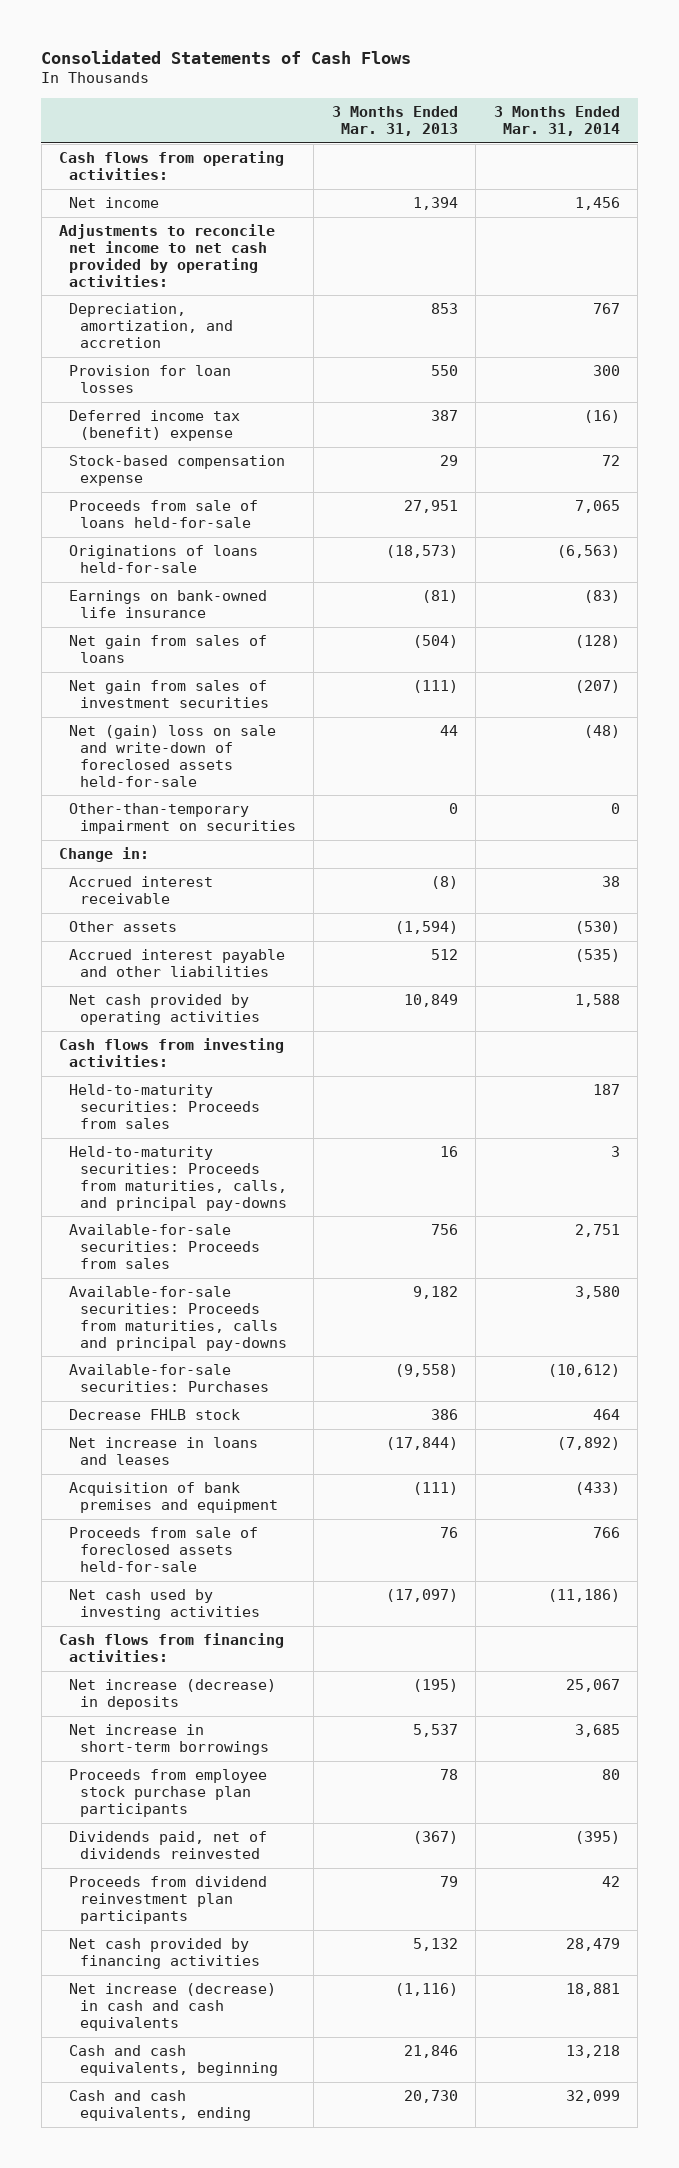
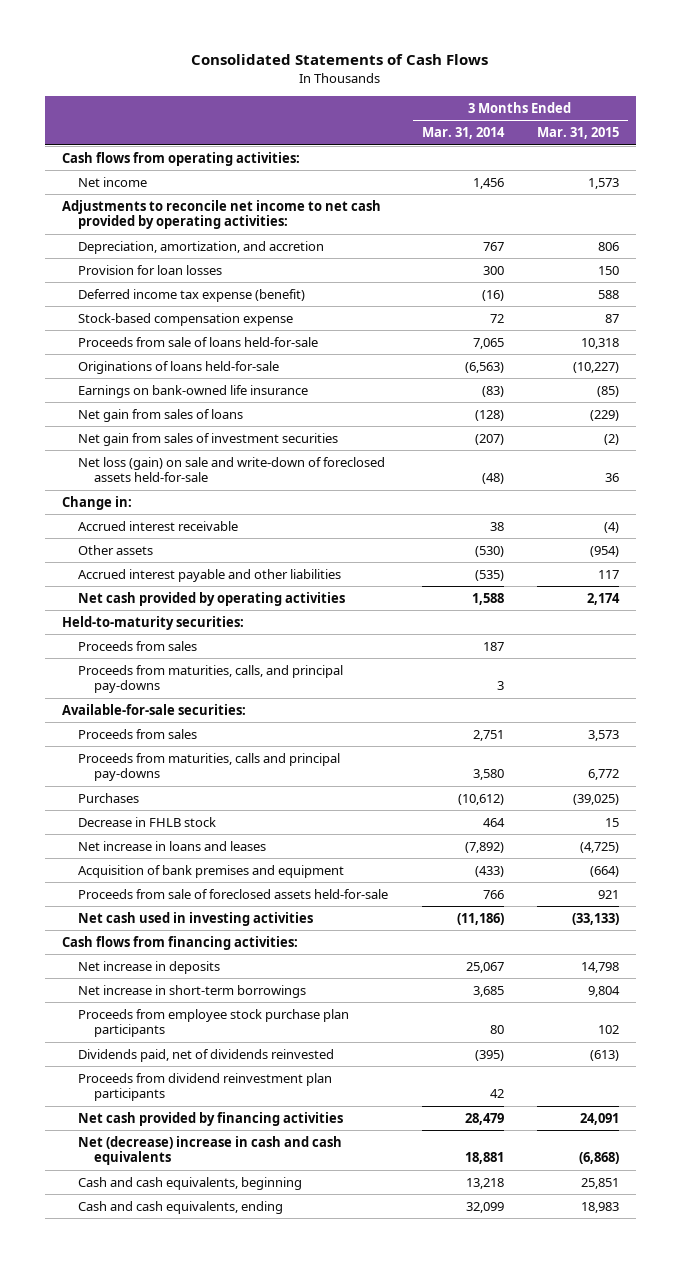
[331,106,458,137] 3 Months Ended Mar. 31, 2013 -> none
none -> [537,127,620,140] Mar. 31, 2015
[69,410,241,442] Deferred income tax (benefit) expense -> [78,288,306,302] Deferred income tax expense (benefit)
[69,803,296,835] Other-than-temporary impairment on securities -> none
[69,725,277,787] Net (gain) loss on sale and write-down of foreclosed assets held-for-sale -> [78,456,386,483] Net loss (gain) on sale and write-down of foreclosed assets held-for-sale
[59,1038,285,1068] Cash flows from investing activities: -> none
none -> [61,615,244,630] Held-to-maturity securities:
[69,1084,260,1129] Held-to-maturity securities: Proceeds from sales -> [78,640,198,651] Proceeds from sales
[69,1146,287,1211] Held-to-maturity securities: Proceeds from maturities, calls, and principal pay-downs -> [78,664,344,694] Proceeds from maturities, calls, and principal pay-downs
none -> [61,703,246,715] Available-for-sale securities:
[69,1224,260,1269] Available-for-sale securities: Proceeds from sales -> [78,728,198,739] Proceeds from sales
[69,1286,287,1351] Available-for-sale securities: Proceeds from maturities, calls and principal pay-downs -> [78,752,341,782] Proceeds from maturities, calls and principal pay-downs
[69,1364,269,1393] Available-for-sale securities: Purchases -> [78,792,140,803] Purchases
[69,1409,241,1421] Decrease FHLB stock -> [78,816,217,827] Decrease in FHLB stock
[69,1589,260,1621] Net cash used by investing activities -> [78,911,314,926] Net cash used in investing activities
[69,1679,277,1711] Net increase (decrease) in deposits -> [78,960,221,974] Net increase in deposits
[69,1983,277,2031] Net increase (decrease) in cash and cash equivalents -> [78,1135,343,1166] Net (decrease) increase in cash and cash equivalents

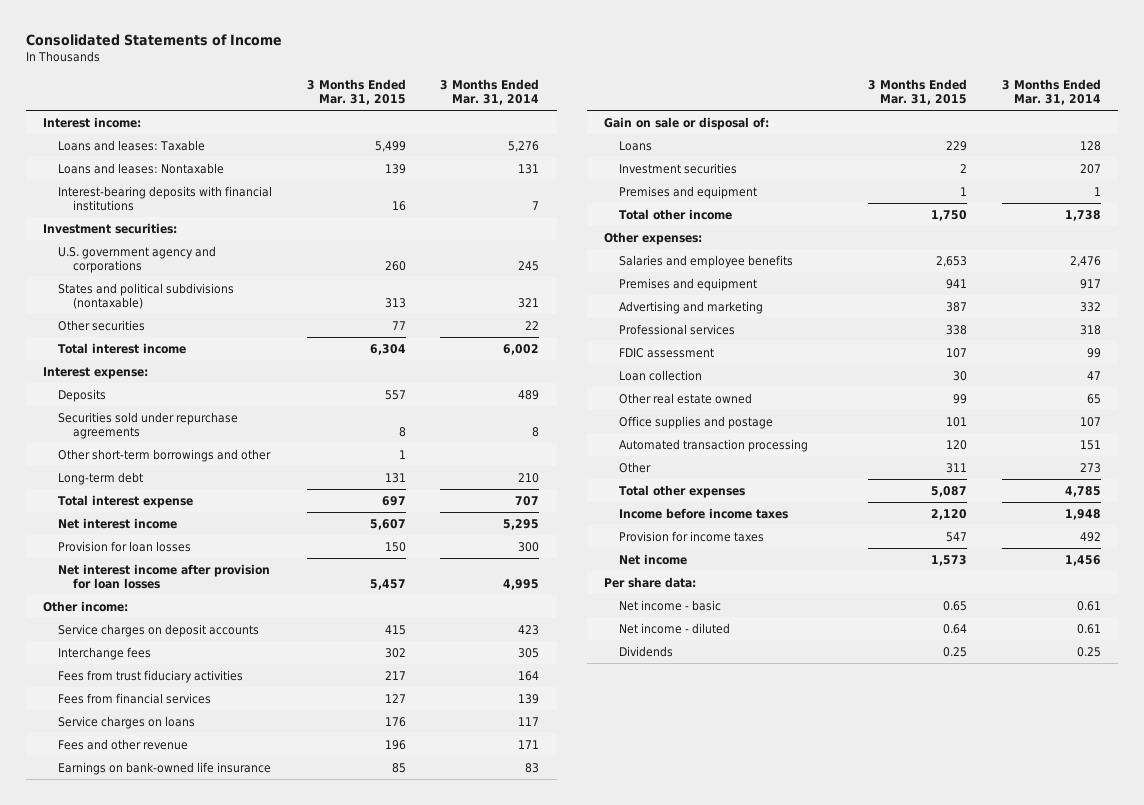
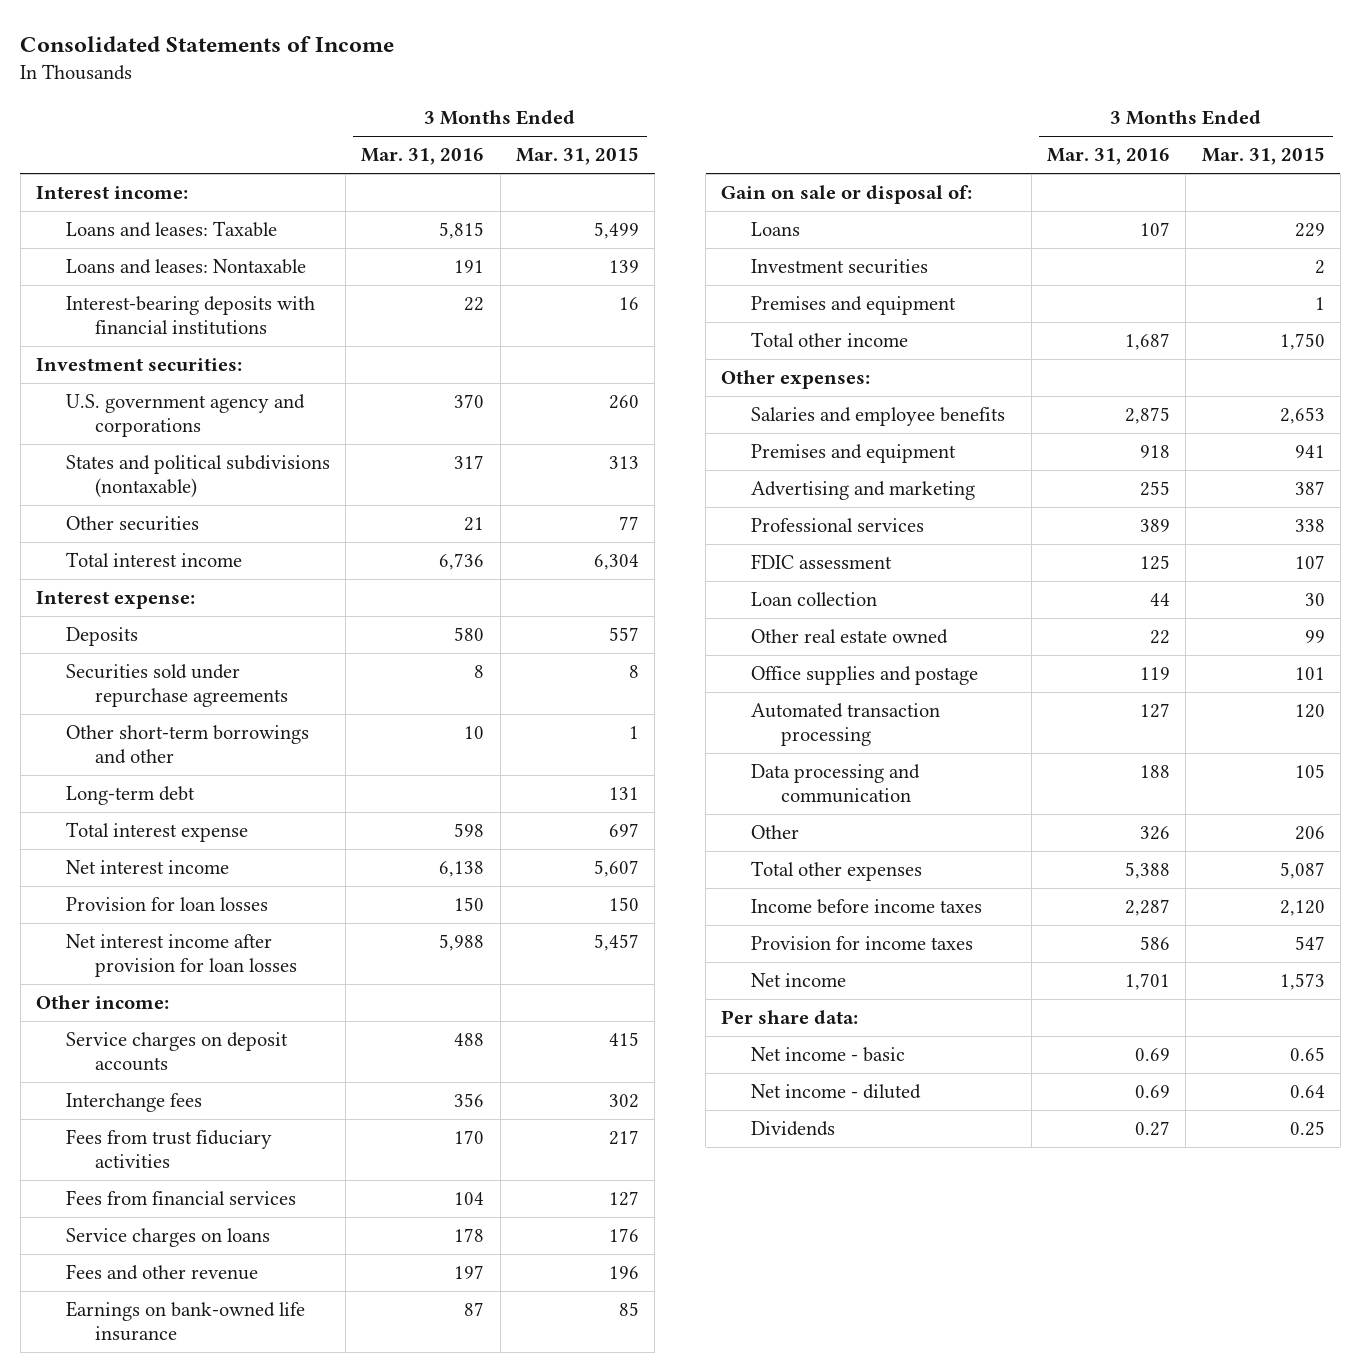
[440,79,540,106] 3 Months Ended Mar. 31, 2014 -> none
none -> [361,148,485,166] Mar. 31, 2016
none -> [751,764,921,803] Data processing and communication
[945,463,967,474] 311 -> [1294,826,1325,841] 206

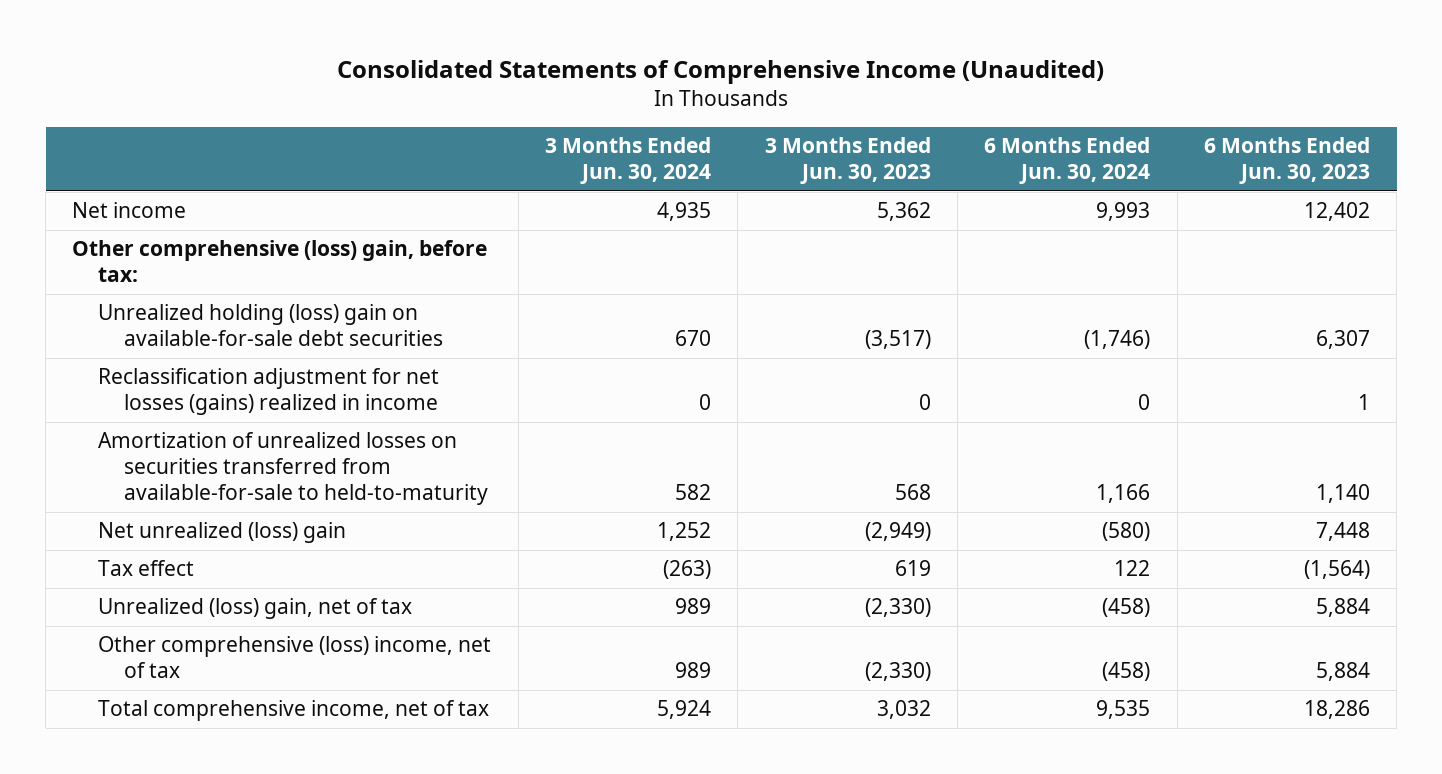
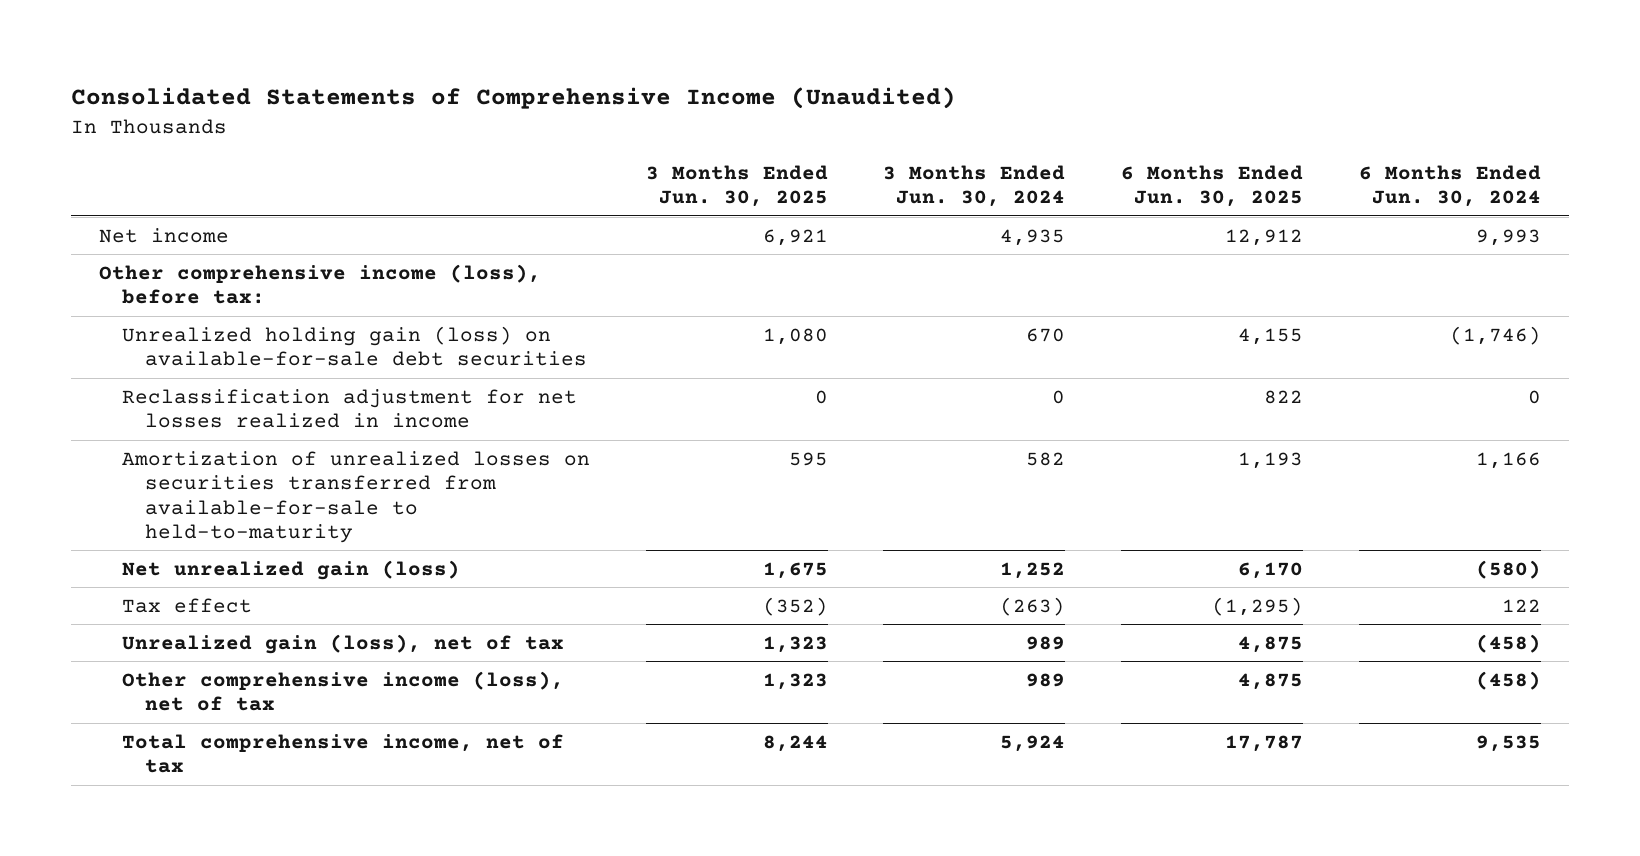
[764,137,931,185] 3 Months Ended Jun. 30, 2023 -> none
[1203,137,1370,185] 6 Months Ended Jun. 30, 2023 -> none
none -> [645,164,828,208] 3 Months Ended Jun. 30, 2025
none -> [1121,164,1304,208] 6 Months Ended Jun. 30, 2025
[72,240,488,283] Other comprehensive (loss) gain, before tax: -> [99,263,542,305] Other comprehensive income (loss), before tax:
[98,304,444,347] Unrealized holding (loss) gain on available-for-sale debt securities -> [122,325,588,367] Unrealized holding gain (loss) on available-for-sale debt securities
[98,368,440,416] Reclassification adjustment for net losses (gains) realized in income -> [122,388,578,429] Reclassification adjustment for net losses realized in income
[98,522,347,544] Net unrealized (loss) gain -> [122,559,461,580] Net unrealized gain (loss)
[98,598,413,620] Unrealized (loss) gain, net of tax -> [122,633,565,654] Unrealized gain (loss), net of tax
[98,636,492,679] Other comprehensive (loss) income, net of tax -> [122,670,565,712] Other comprehensive income (loss), net of tax

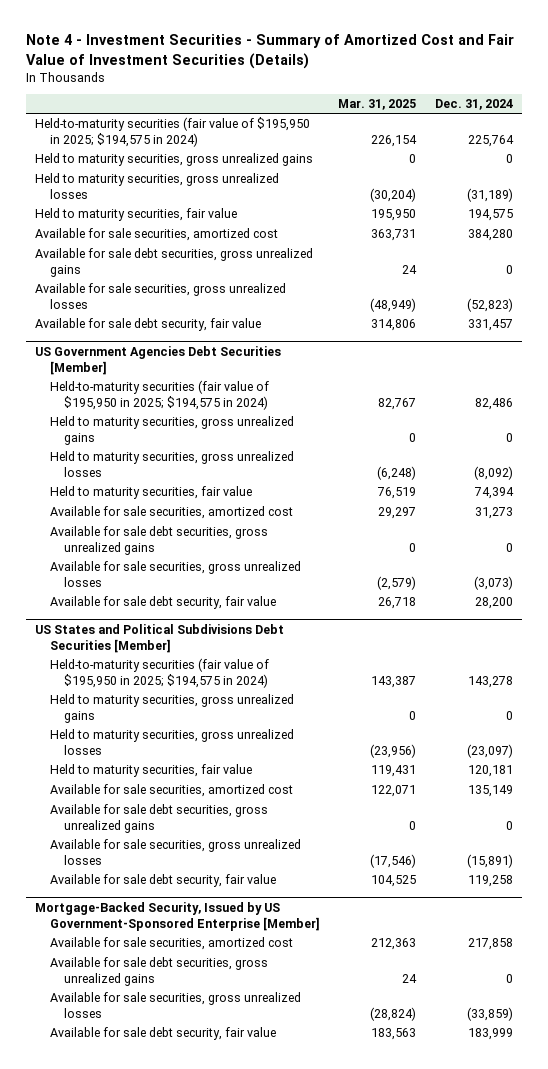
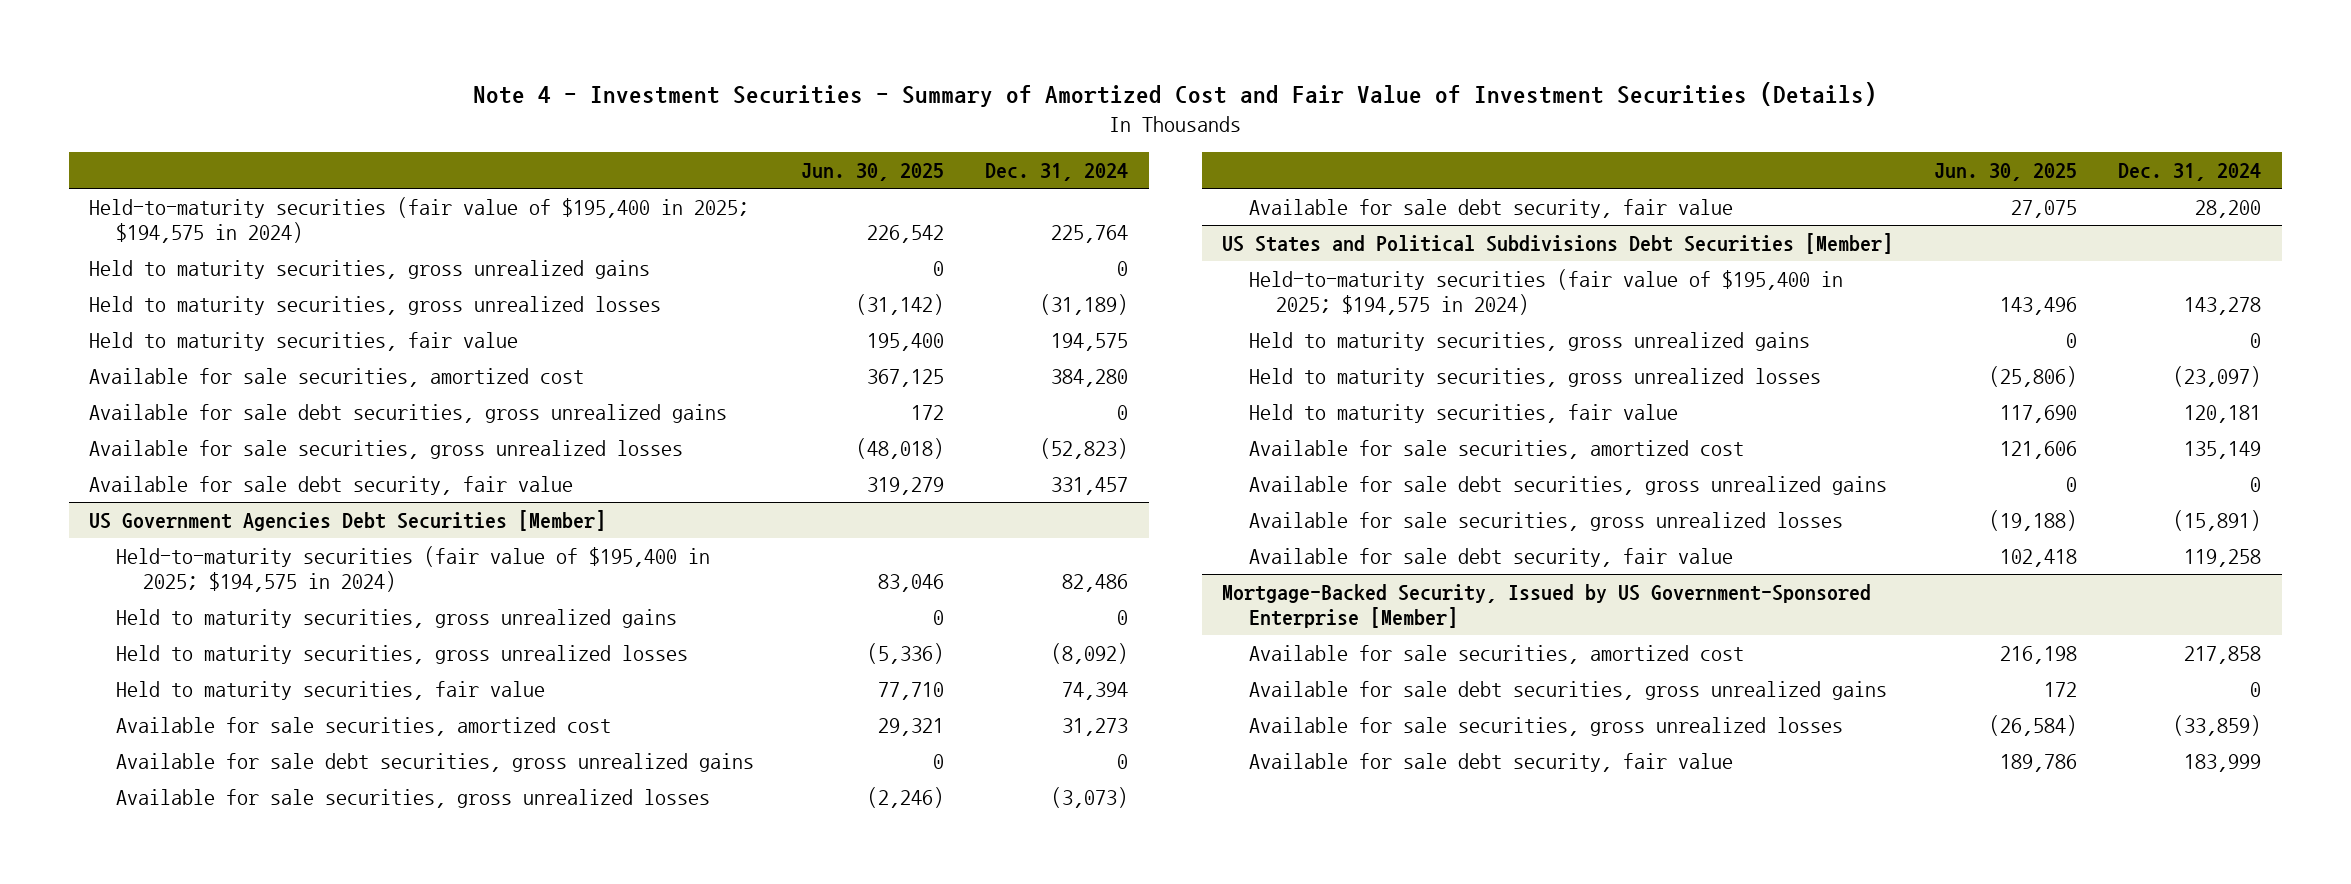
[338,99,417,111] Mar. 31, 2025 -> none
none -> [801,162,945,181] Jun. 30, 2025
[35,117,311,148] Held-to-maturity securities (fair value of $195,950 in 2025; $194,575 in 2024) -> [89,196,750,244] Held-to-maturity securities (fair value of $195,400 in 2025; $194,575 in 2024)
[49,380,269,411] Held-to-maturity securities (fair value of $195,950 in 2025; $194,575 in 2024) -> [116,545,711,593] Held-to-maturity securities (fair value of $195,400 in 2025; $194,575 in 2024)
[49,658,269,689] Held-to-maturity securities (fair value of $195,950 in 2025; $194,575 in 2024) -> [1249,268,1844,316] Held-to-maturity securities (fair value of $195,400 in 2025; $194,575 in 2024)

